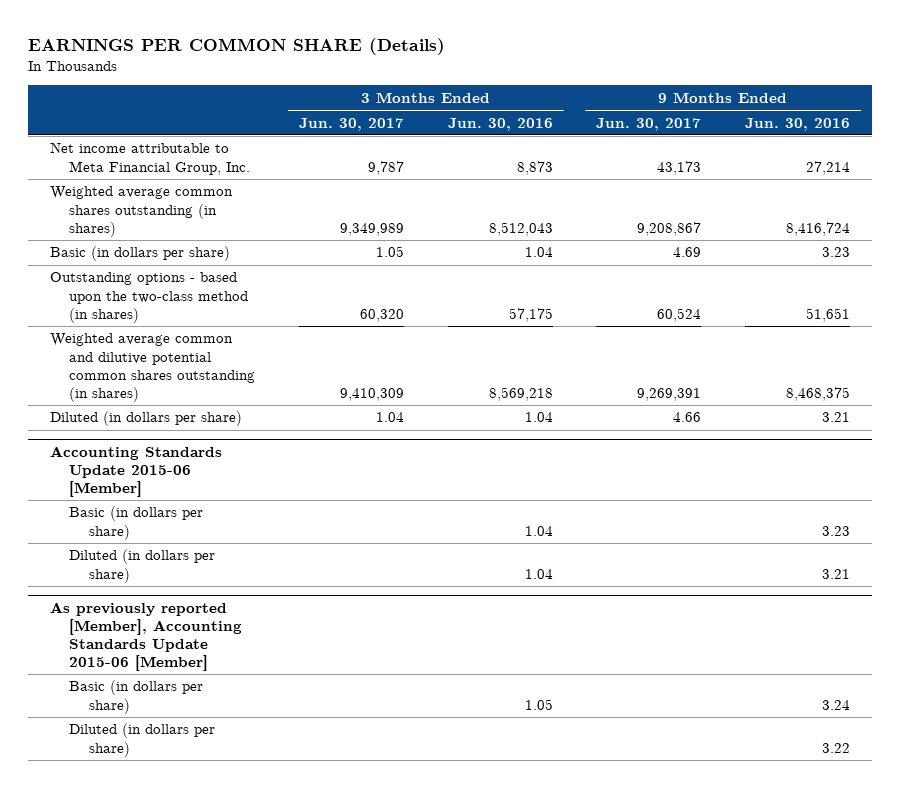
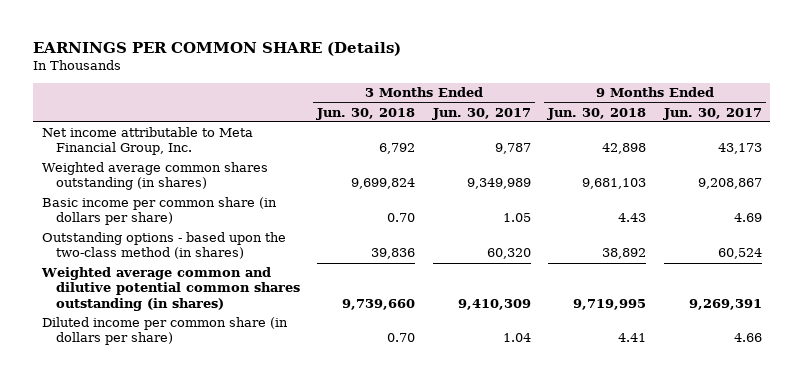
[447,117,553,131] Jun. 30, 2016 -> none
[745,117,851,131] Jun. 30, 2016 -> none
none -> [316,107,416,120] Jun. 30, 2018
none -> [547,107,647,120] Jun. 30, 2018
[49,246,230,262] Basic (in dollars per share) -> [42,197,278,226] Basic income per common share (in dollars per share)
[49,445,222,497] Accounting Standards Update 2015-06 [Member] -> none
[69,506,204,540] Basic (in dollars per share) -> none
[69,549,216,583] Diluted (in dollars per share) -> none
[49,601,243,671] As previously reported [Member], Accounting Standards Update 2015-06 [Member] -> none
[69,680,204,714] Basic (in dollars per share) -> none
[69,723,216,757] Diluted (in dollars per share) -> none
[49,411,242,427] Diluted (in dollars per share) -> [42,317,289,346] Diluted income per common share (in dollars per share)

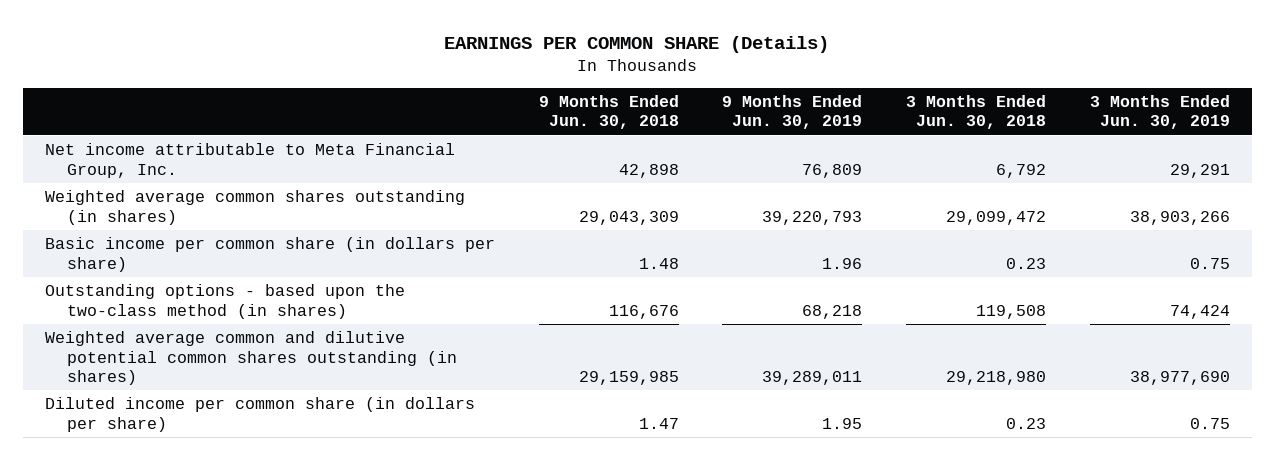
[431,107,531,120] Jun. 30, 2017 -> none
[662,107,762,120] Jun. 30, 2017 -> none
none -> [722,95,863,130] 9 Months Ended Jun. 30, 2019
none -> [1090,95,1231,130] 3 Months Ended Jun. 30, 2019
[351,178,416,190] 9,699,824 -> [946,210,1047,225] 29,099,472
[582,178,647,190] 9,681,103 -> [578,210,679,225] 29,043,309
[387,213,416,223] 0.70 -> [1006,257,1047,269] 0.23
[618,213,647,223] 4.43 -> [638,257,679,269] 1.48
[371,248,416,260] 39,836 -> [976,304,1047,319] 119,508
[602,248,647,260] 38,892 -> [608,304,679,319] 116,676
[342,298,416,310] 9,739,660 -> [946,370,1047,385] 29,218,980
[573,298,647,310] 9,719,995 -> [578,370,679,385] 29,159,985
[387,333,416,343] 0.70 -> [1006,417,1047,429] 0.23
[618,333,647,343] 4.41 -> [638,417,679,429] 1.47

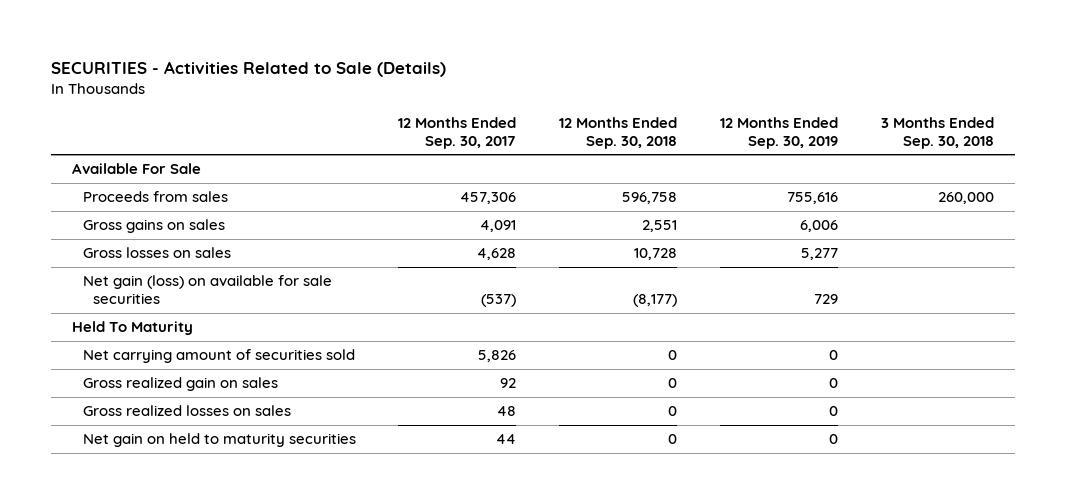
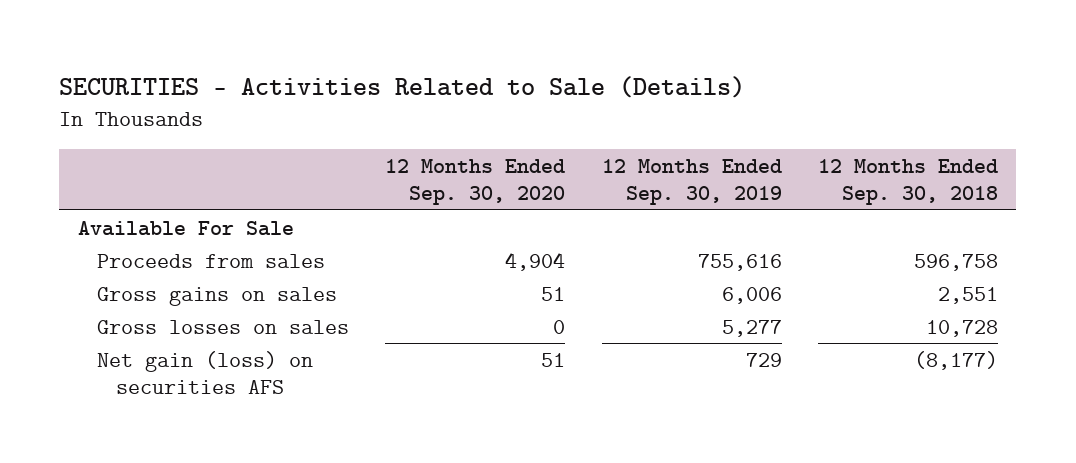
[398,116,517,149] 12 Months Ended Sep. 30, 2017 -> none
[880,116,994,149] 3 Months Ended Sep. 30, 2018 -> none
none -> [385,158,566,206] 12 Months Ended Sep. 30, 2020
[72,321,194,336] Held To Maturity -> none
[82,349,355,364] Net carrying amount of securities sold -> none
[82,377,278,392] Gross realized gain on sales -> none
[82,405,291,417] Gross realized losses on sales -> none
[82,433,356,448] Net gain on held to maturity securities -> none
[82,275,332,305] Net gain (loss) on available for sale securities -> [96,350,313,395] Net gain (loss) on securities AFS

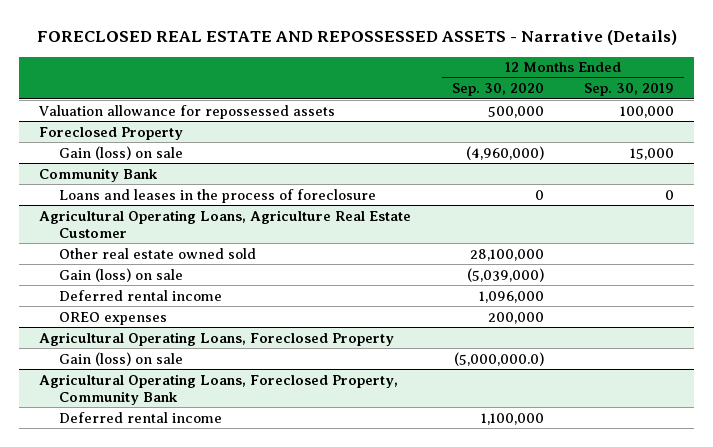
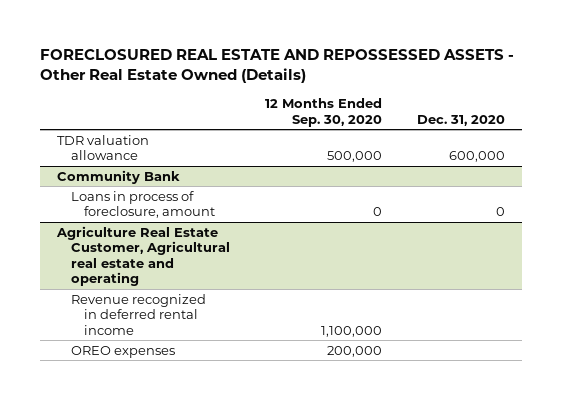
[36,30,677,46] FORECLOSED REAL ESTATE AND REPOSSESSED ASSETS - Narrative (Details) -> [39,49,514,84] FORECLOSURED REAL ESTATE AND REPOSSESSED ASSETS - Other Real Estate Owned (Details)
[583,83,674,97] Sep. 30, 2019 -> none
none -> [416,114,505,126] Dec. 31, 2020
[39,126,184,140] Foreclosed Property -> none
[59,145,184,160] Gain (loss) on sale -> none
[38,104,336,119] Valuation allowance for repossessed assets -> [57,134,150,161] TDR valuation allowance
[59,247,257,259] Other real estate owned sold -> none
[59,267,184,282] Gain (loss) on sale -> none
[59,188,377,203] Loans and leases in the process of foreclosure -> [70,190,216,219] Loans in process of foreclosure, amount
[39,209,412,238] Agricultural Operating Loans, Agriculture Real Estate Customer -> [56,225,230,286] Agriculture Real Estate Customer, Agricultural real estate and operating
[59,289,223,301] Deferred rental income -> [70,293,206,335] Revenue recognized in deferred rental income
[478,290,544,303] 1,096,000 -> [320,325,382,337] 1,100,000
[39,331,395,346] Agricultural Operating Loans, Foreclosed Property -> none
[59,351,184,366] Gain (loss) on sale -> none
[39,373,399,405] Agricultural Operating Loans, Foreclosed Property, Community Bank -> none
[59,411,223,423] Deferred rental income -> none

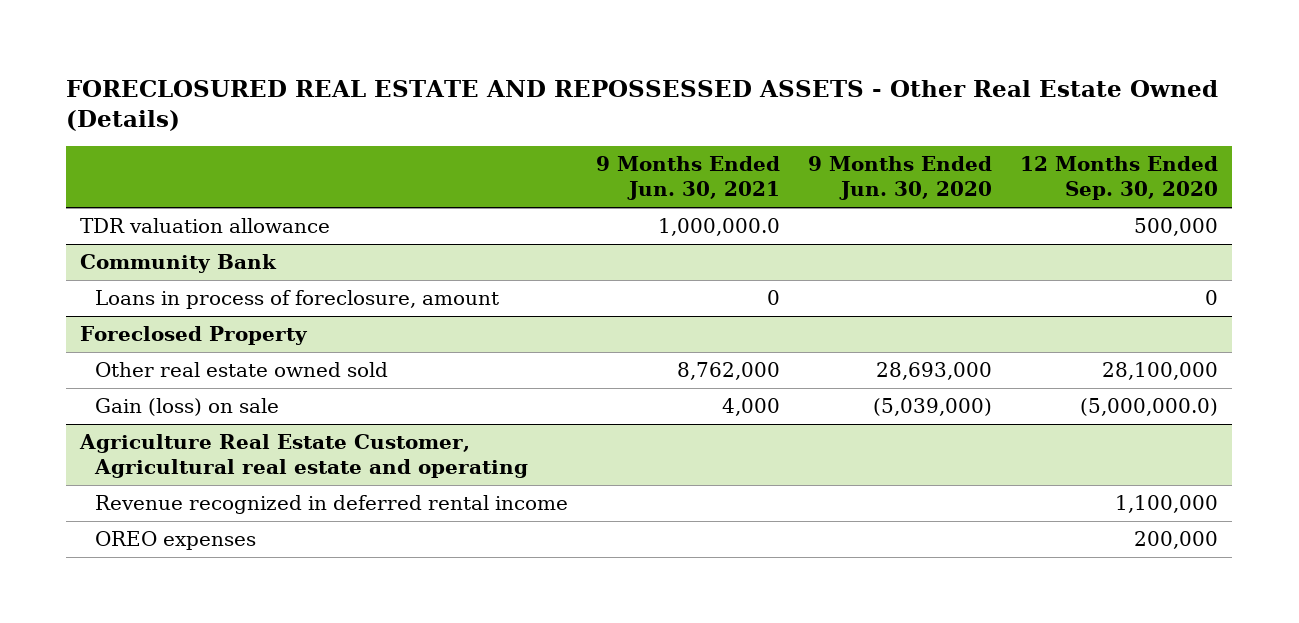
[416,114,505,126] Dec. 31, 2020 -> none
none -> [596,156,781,201] 9 Months Ended Jun. 30, 2021
none -> [808,156,993,201] 9 Months Ended Jun. 30, 2020
none -> [80,326,309,346] Foreclosed Property
none -> [95,362,389,378] Other real estate owned sold
none -> [95,398,280,417] Gain (loss) on sale

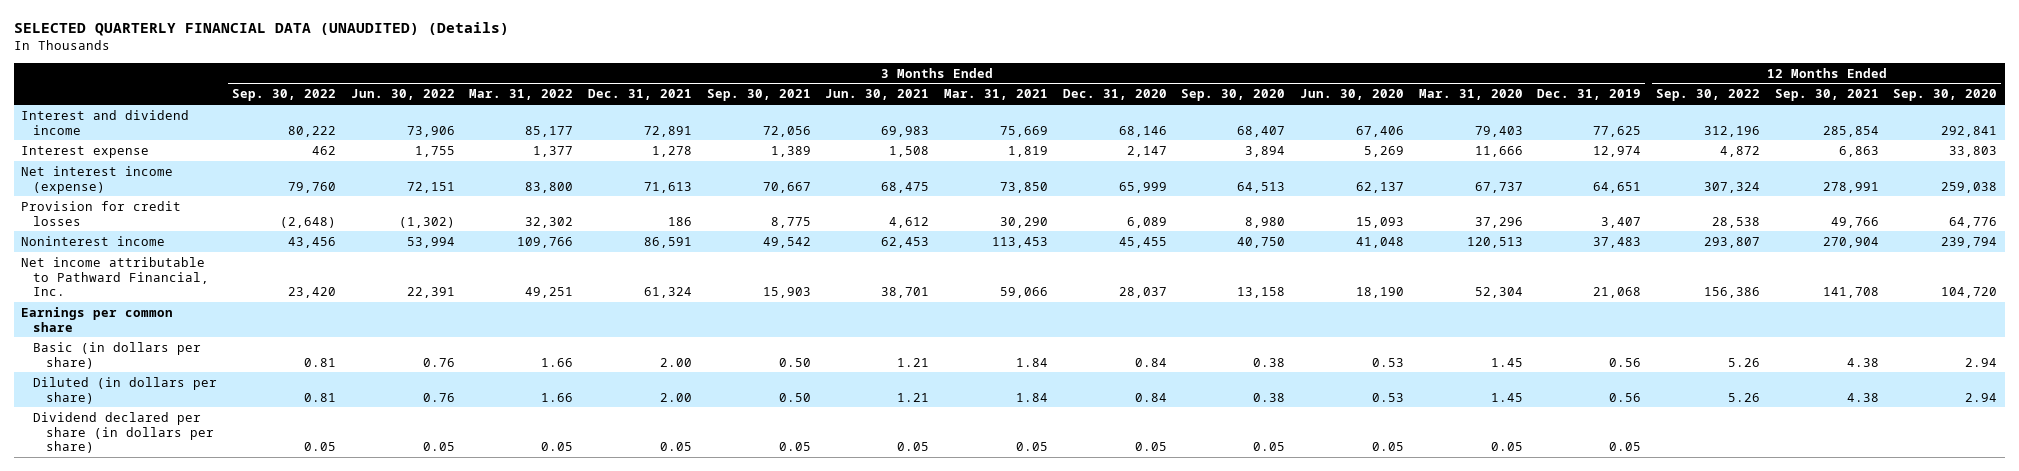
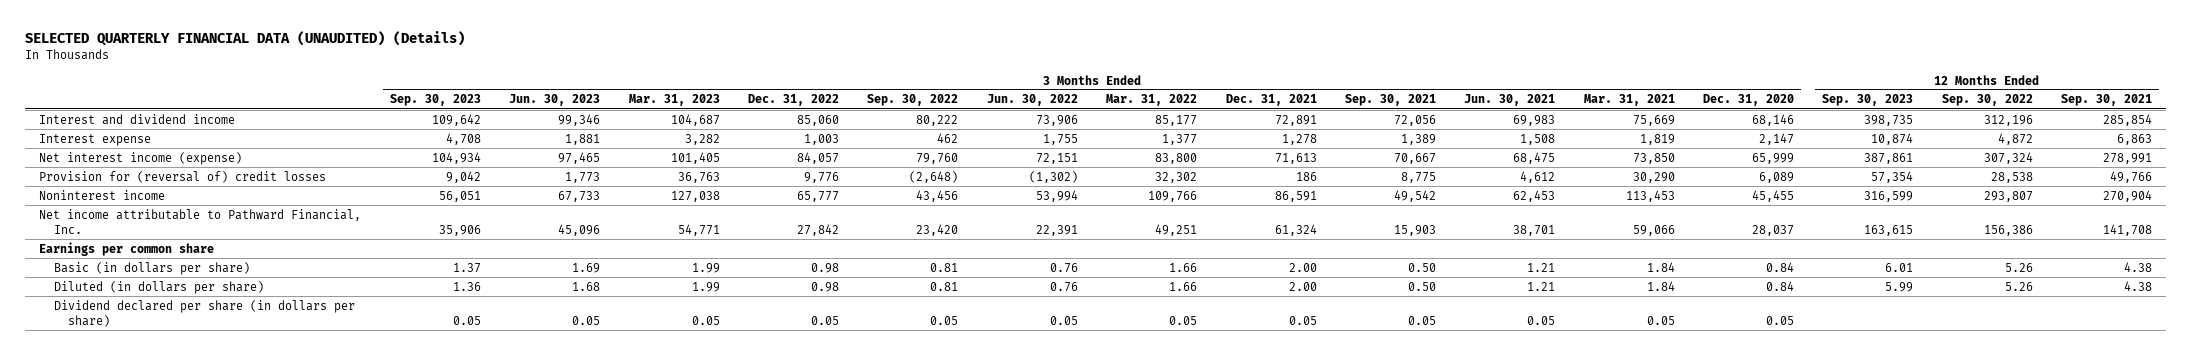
[1181,89,1286,102] Sep. 30, 2020 -> none
[1299,89,1404,101] Jun. 30, 2020 -> none
[1418,89,1523,101] Mar. 31, 2020 -> none
[1537,89,1642,101] Dec. 31, 2019 -> none
[1893,89,1998,102] Sep. 30, 2020 -> none
none -> [389,94,481,107] Sep. 30, 2023
none -> [509,94,601,107] Jun. 30, 2023
none -> [628,94,720,107] Mar. 31, 2023
none -> [748,94,840,107] Dec. 31, 2022
none -> [1822,94,1914,107] Sep. 30, 2023
[21,200,182,226] Provision for credit losses -> [39,170,327,183] Provision for (reversal of) credit losses

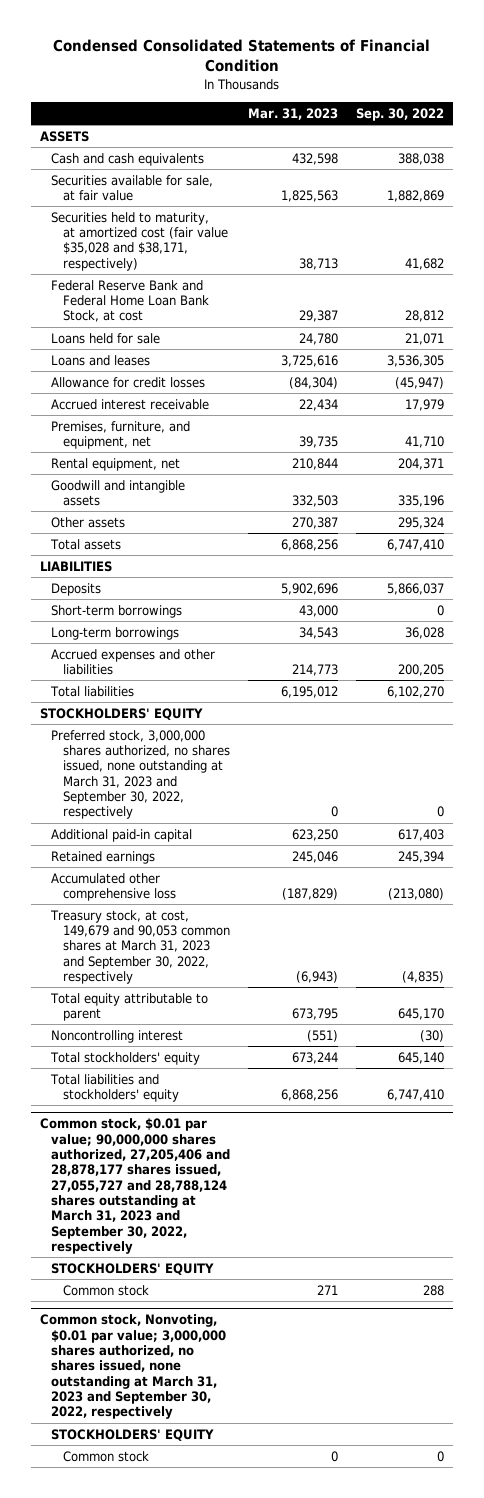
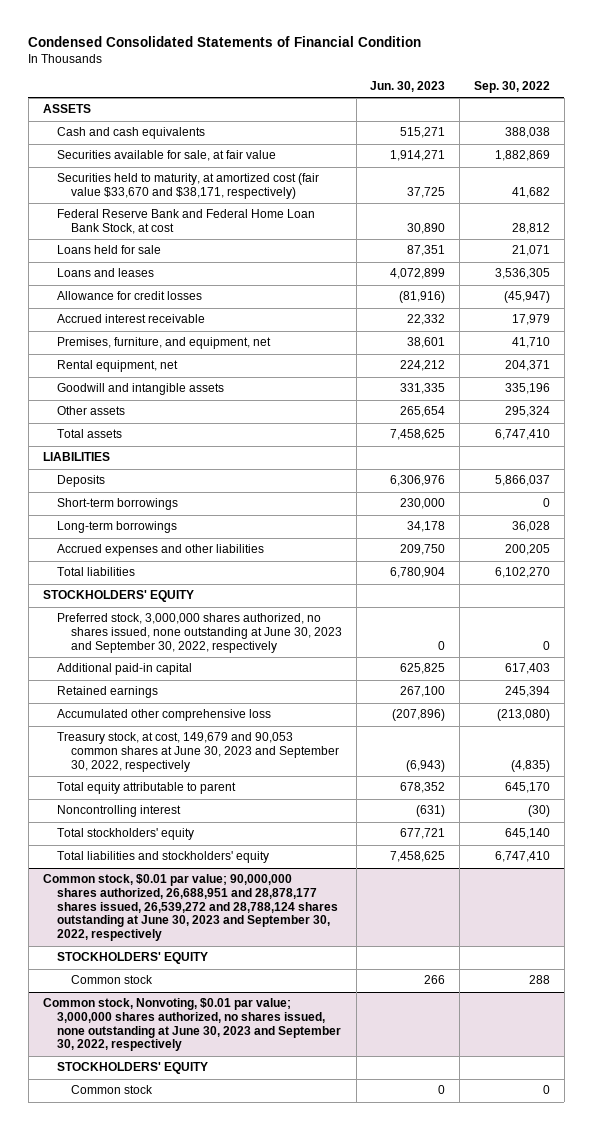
[248,107,339,120] Mar. 31, 2023 -> none
none -> [370,80,446,92] Jun. 30, 2023
[51,211,229,271] Securities held to maturity, at amortized cost (fair value $35,028 and $38,171, respectively) -> [56,173,319,200] Securities held to maturity, at amortized cost (fair value $33,670 and $38,171, respectively)
[51,729,231,820] Preferred stock, 3,000,000 shares authorized, no shares issued, none outstanding at March 31, 2023 and September 30, 2022, respectively -> [56,613,343,653] Preferred stock, 3,000,000 shares authorized, no shares issued, none outstanding at June 30, 2023 and September 30, 2022, respectively
[50,909,231,984] Treasury stock, at cost, 149,679 and 90,053 common shares at March 31, 2023 and September 30, 2022, respectively -> [56,732,340,772] Treasury stock, at cost, 149,679 and 90,053 common shares at June 30, 2023 and September 30, 2022, respectively
[39,1118,231,1254] Common stock, $0.01 par value; 90,000,000 shares authorized, 27,205,406 and 28,878,177 shares issued, 27,055,727 and 28,788,124 shares outstanding at March 31, 2023 and September 30, 2022, respectively -> [42,874,338,942] Common stock, $0.01 par value; 90,000,000 shares authorized, 26,688,951 and 28,878,177 shares issued, 26,539,272 and 28,788,124 shares outstanding at June 30, 2023 and September 30, 2022, respectively
[39,1314,227,1420] Common stock, Nonvoting, $0.01 par value; 3,000,000 shares authorized, no shares issued, none outstanding at March 31, 2023 and September 30, 2022, respectively -> [42,998,341,1052] Common stock, Nonvoting, $0.01 par value; 3,000,000 shares authorized, no shares issued, none outstanding at June 30, 2023 and September 30, 2022, respectively

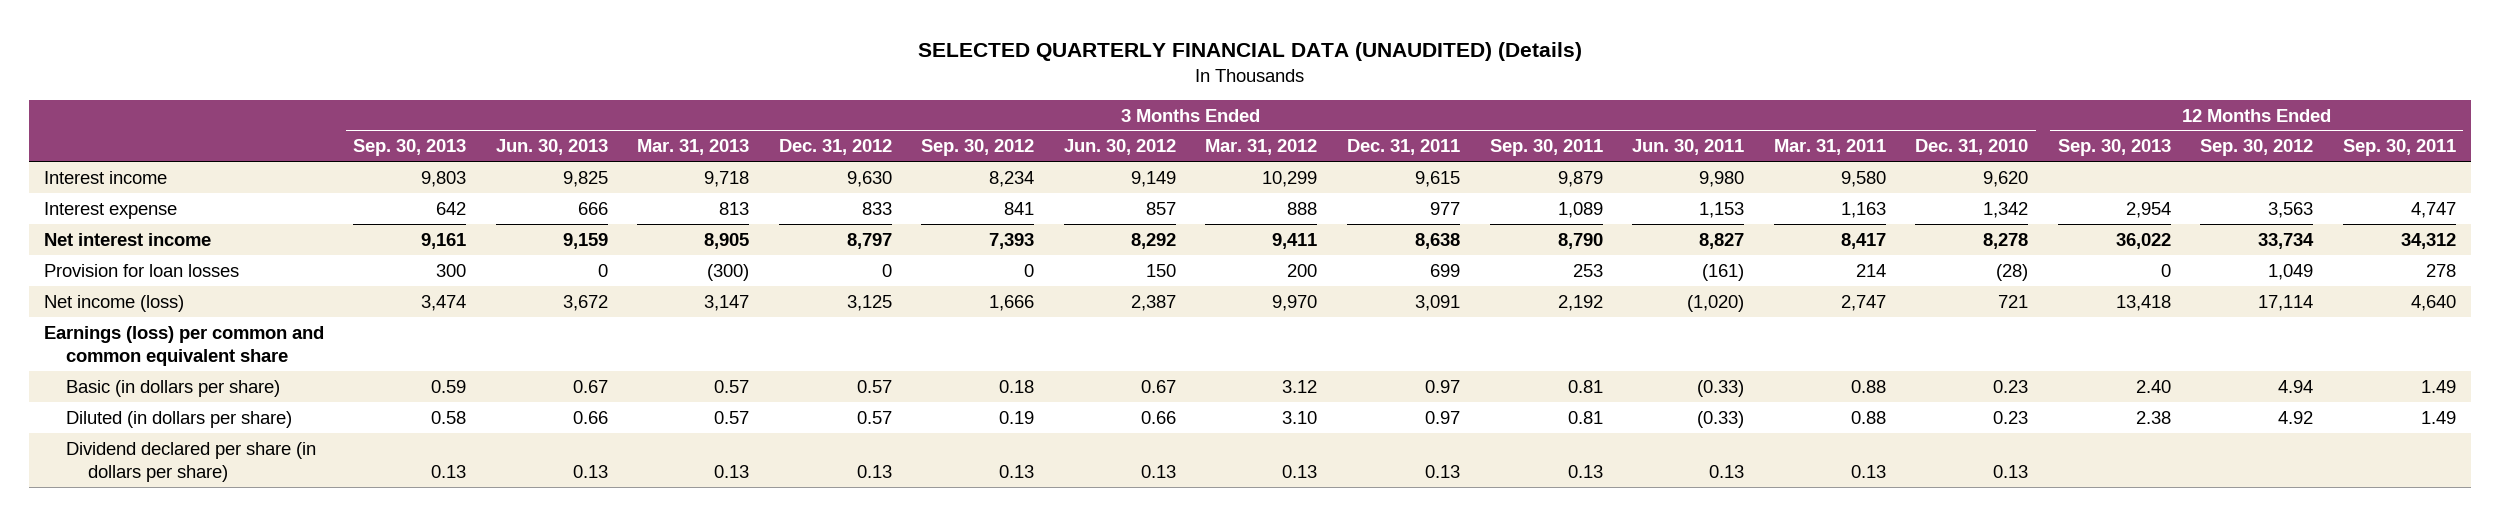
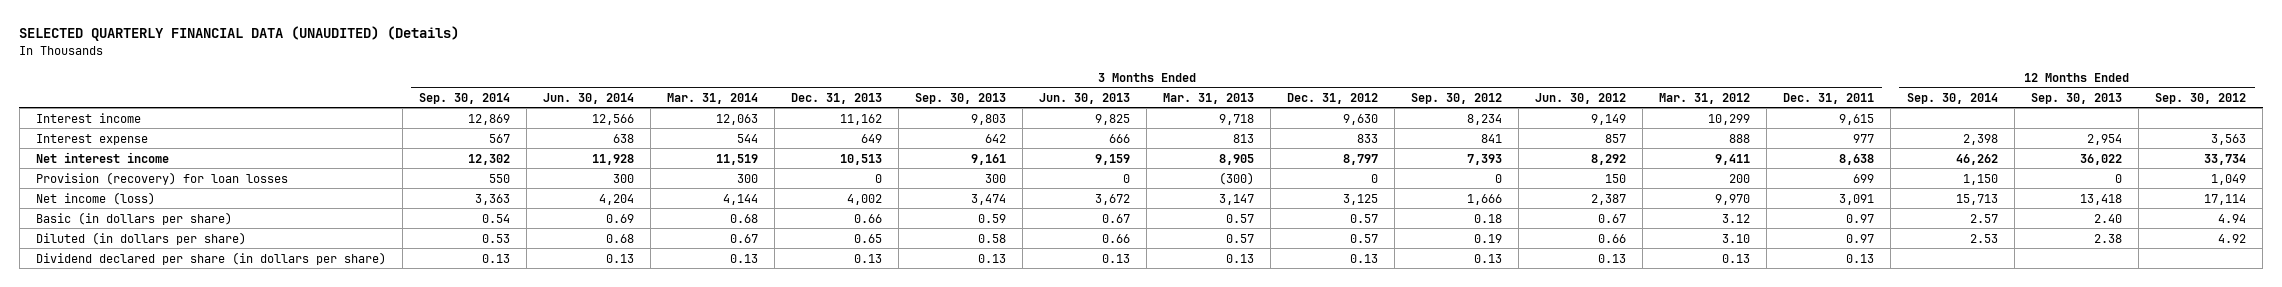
[1489,139,1603,157] Sep. 30, 2011 -> none
[1632,139,1745,156] Jun. 30, 2011 -> none
[1773,139,1886,156] Mar. 31, 2011 -> none
[1915,139,2029,156] Dec. 31, 2010 -> none
[2342,139,2456,157] Sep. 30, 2011 -> none
none -> [418,92,510,104] Sep. 30, 2014
none -> [543,92,635,104] Jun. 30, 2014
none -> [667,92,759,104] Mar. 31, 2014
none -> [791,92,883,104] Dec. 31, 2013
none -> [1907,92,1999,104] Sep. 30, 2014
[43,263,239,277] Provision for loan losses -> [35,171,288,185] Provision (recovery) for loan losses
[43,325,324,366] Earnings (loss) per common and common equivalent share -> none

